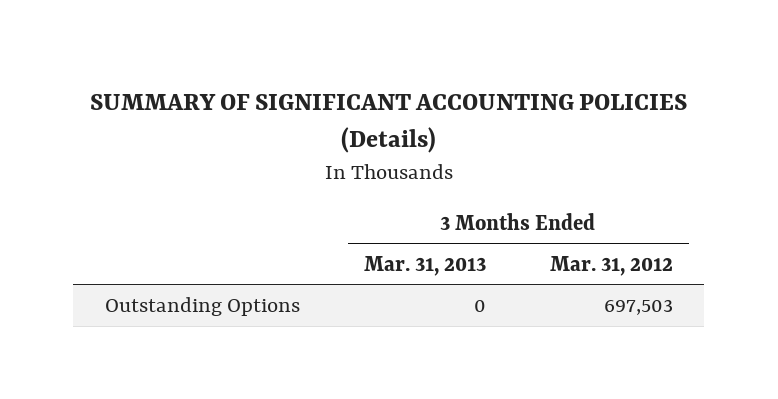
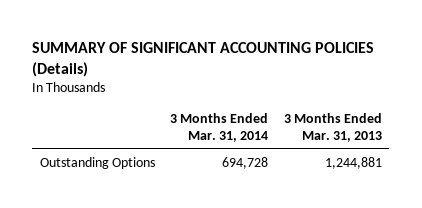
[549,255,673,276] Mar. 31, 2012 -> none
none -> [170,113,269,142] 3 Months Ended Mar. 31, 2014
[473,300,486,313] 0 -> [324,156,382,169] 1,244,881

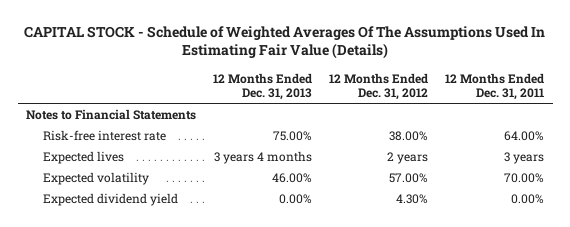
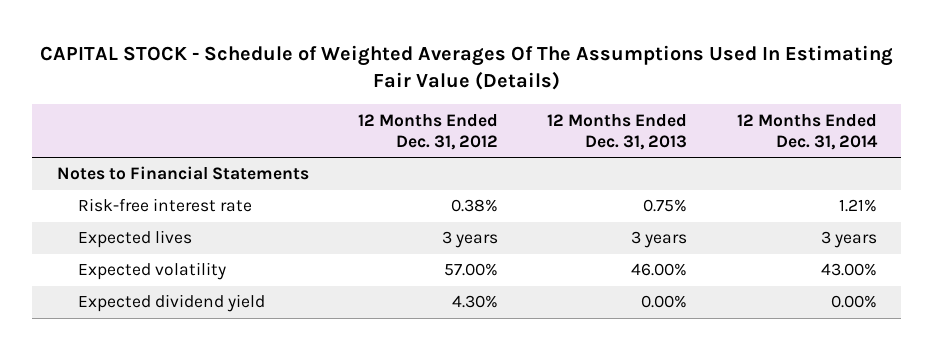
[445,72,545,100] 12 Months Ended Dec. 31, 2011 -> none
none -> [736,113,878,150] 12 Months Ended Dec. 31, 2014
[273,131,313,142] 75.00% -> [643,199,688,213] 0.75%
[389,131,429,142] 38.00% -> [451,199,499,213] 0.38%
[214,151,313,165] 3 years 4 months -> [631,231,688,249] 3 years
[387,152,429,165] 2 years -> [442,231,499,249] 3 years

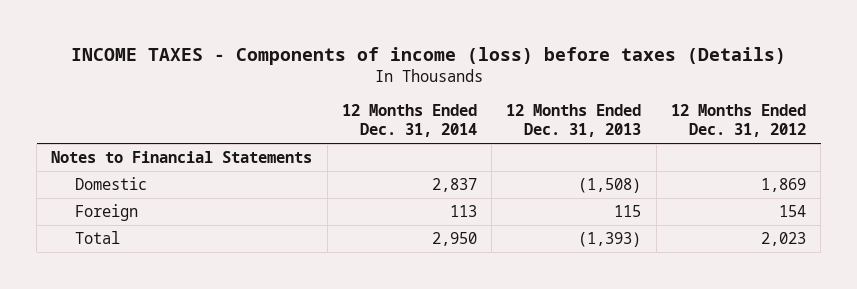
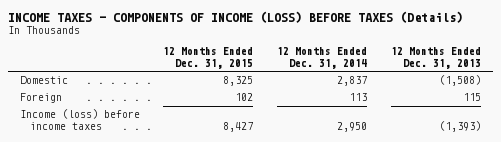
[70,46,786,65] INCOME TAXES - Components of income (loss) before taxes (Details) -> [7,10,463,23] INCOME TAXES - COMPONENTS OF INCOME (LOSS) BEFORE TAXES (Details)
[670,104,806,137] 12 Months Ended Dec. 31, 2012 -> none
none -> [163,47,254,70] 12 Months Ended Dec. 31, 2015
[51,151,313,164] Notes to Financial Statements -> none
[74,231,120,245] Total -> [19,109,140,131] Income (loss) before income taxes

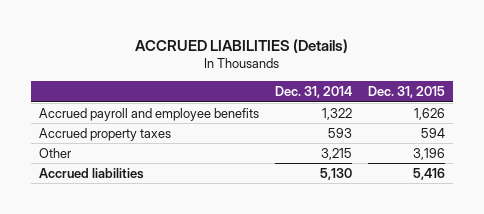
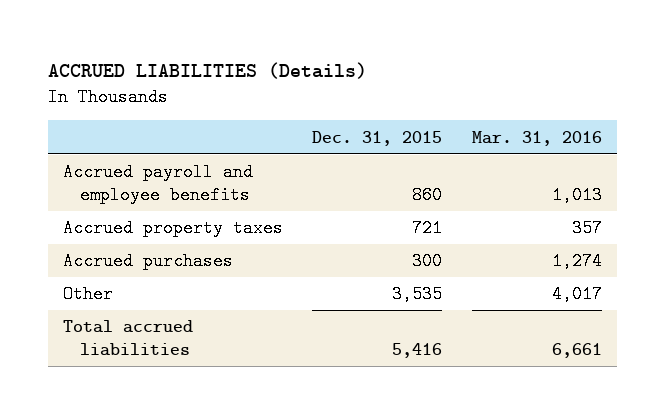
[274,86,352,99] Dec. 31, 2014 -> none
none -> [471,130,602,146] Mar. 31, 2016
[413,107,445,120] 1,626 -> [412,186,443,205] 860
[420,127,445,138] 594 -> [412,219,443,238] 721
none -> [63,252,234,271] Accrued purchases
[412,147,445,160] 3,196 -> [392,285,443,304] 3,535
[38,167,144,179] Accrued liabilities -> [63,320,194,357] Total accrued liabilities

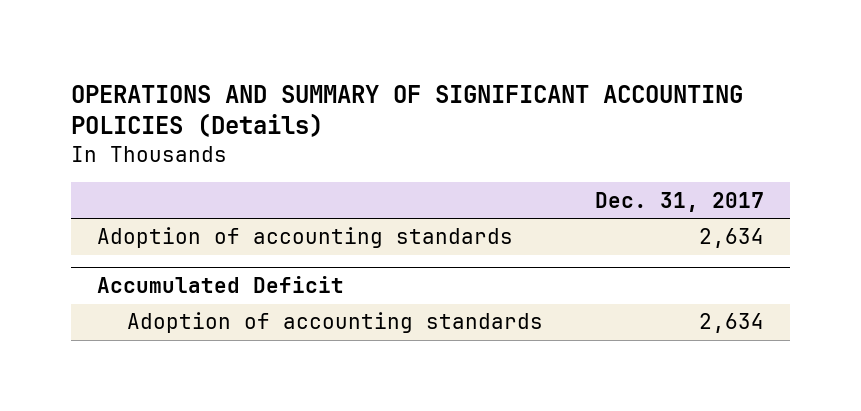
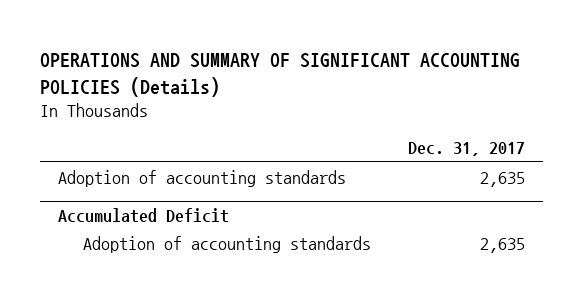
[699,228,765,249] 2,634 -> [479,171,525,187] 2,635
[699,313,765,334] 2,634 -> [479,237,525,253] 2,635

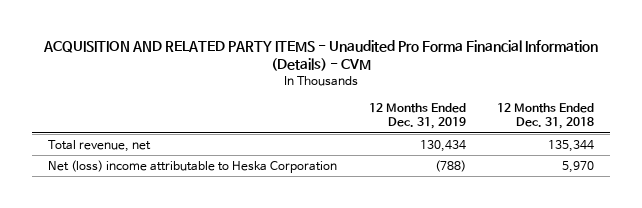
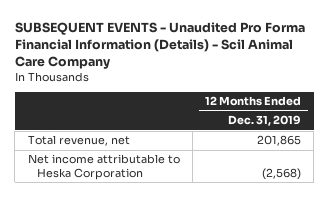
[43,39,599,72] ACQUISITION AND RELATED PARTY ITEMS - Unaudited Pro Forma Financial Information (Details) - CVM -> [14,21,305,70] SUBSEQUENT EVENTS - Unaudited Pro Forma Financial Information (Details) - Scil Animal Care Company
[497,103,595,130] 12 Months Ended Dec. 31, 2018 -> none
[419,139,466,152] 130,434 -> [257,135,302,147] 201,865
[48,159,338,173] Net (loss) income attributable to Heska Corporation -> [27,154,180,180] Net income attributable to Heska Corporation
[434,159,466,172] (788) -> [262,167,302,180] (2,568)

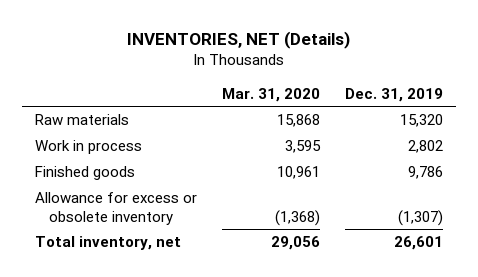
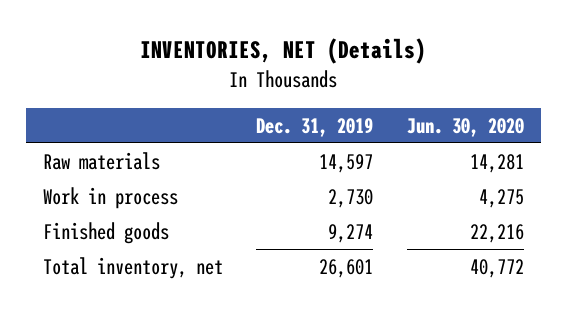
[222,87,321,102] Mar. 31, 2020 -> none
none -> [407,117,525,137] Jun. 30, 2020
[34,192,197,225] Allowance for excess or obsolete inventory -> none
[400,114,444,128] 15,320 -> [319,154,374,174] 14,597
[408,140,444,154] 2,802 -> [328,189,374,209] 2,730
[408,166,444,180] 9,786 -> [328,224,374,244] 9,274

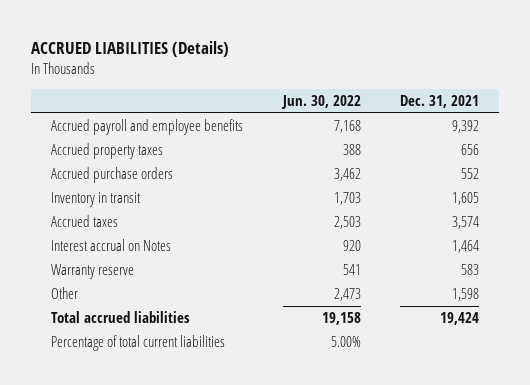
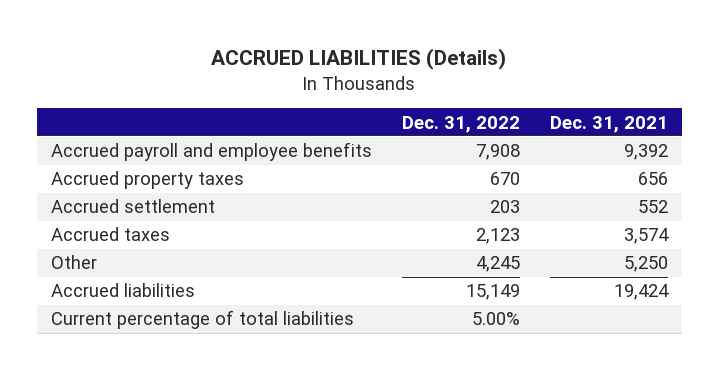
[280,95,361,110] Jun. 30, 2022 -> none
none -> [401,115,520,133] Dec. 31, 2022
[51,192,142,208] Inventory in transit -> none
[51,167,174,184] Accrued purchase orders -> [51,199,216,214] Accrued settlement
[51,239,172,252] Interest accrual on Notes -> none
[51,264,135,280] Warranty reserve -> none
[451,288,479,302] 1,598 -> [623,256,668,273] 5,250
[51,311,191,324] Total accrued liabilities -> [51,283,196,298] Accrued liabilities
[51,335,226,352] Percentage of total current liabilities -> [51,310,355,330] Current percentage of total liabilities

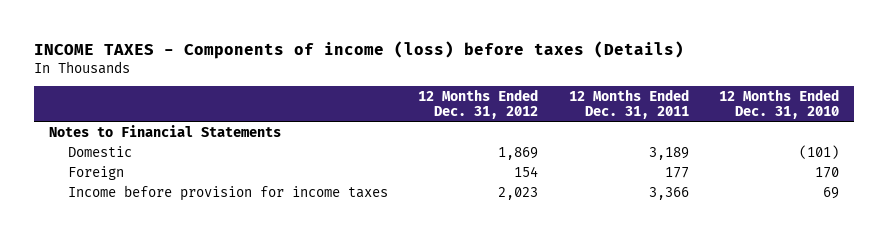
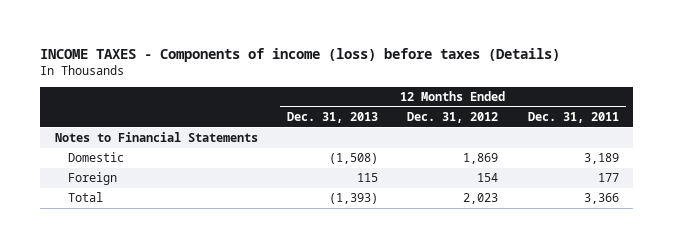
[718,88,839,120] 12 Months Ended Dec. 31, 2010 -> none
none -> [287,112,379,124] Dec. 31, 2013
[68,184,389,201] Income before provision for income taxes -> [67,192,103,203] Total

